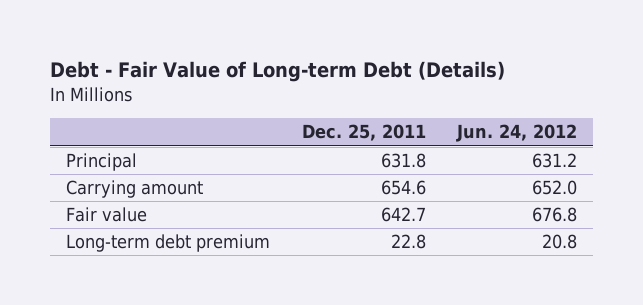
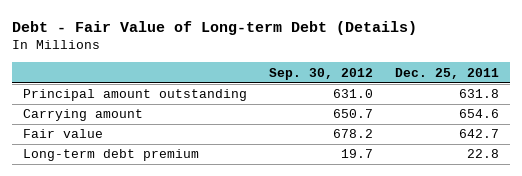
[456,124,578,143] Jun. 24, 2012 -> none
none -> [268,67,373,80] Sep. 30, 2012
[66,153,138,172] Principal -> [22,89,247,102] Principal amount outstanding

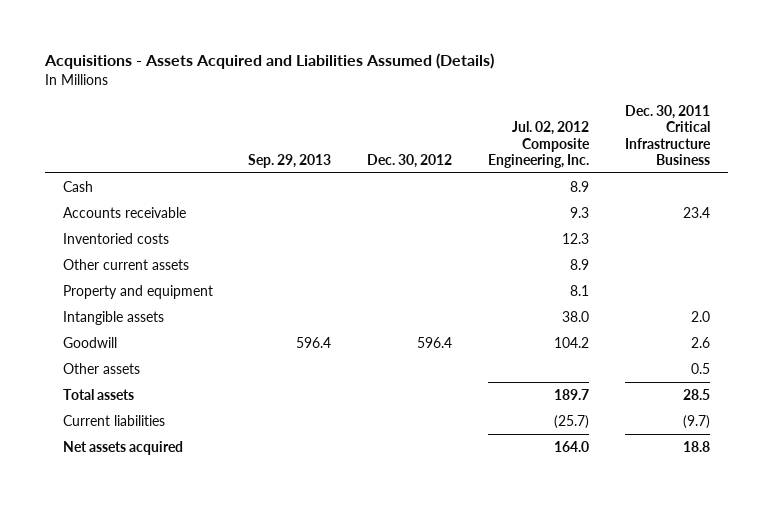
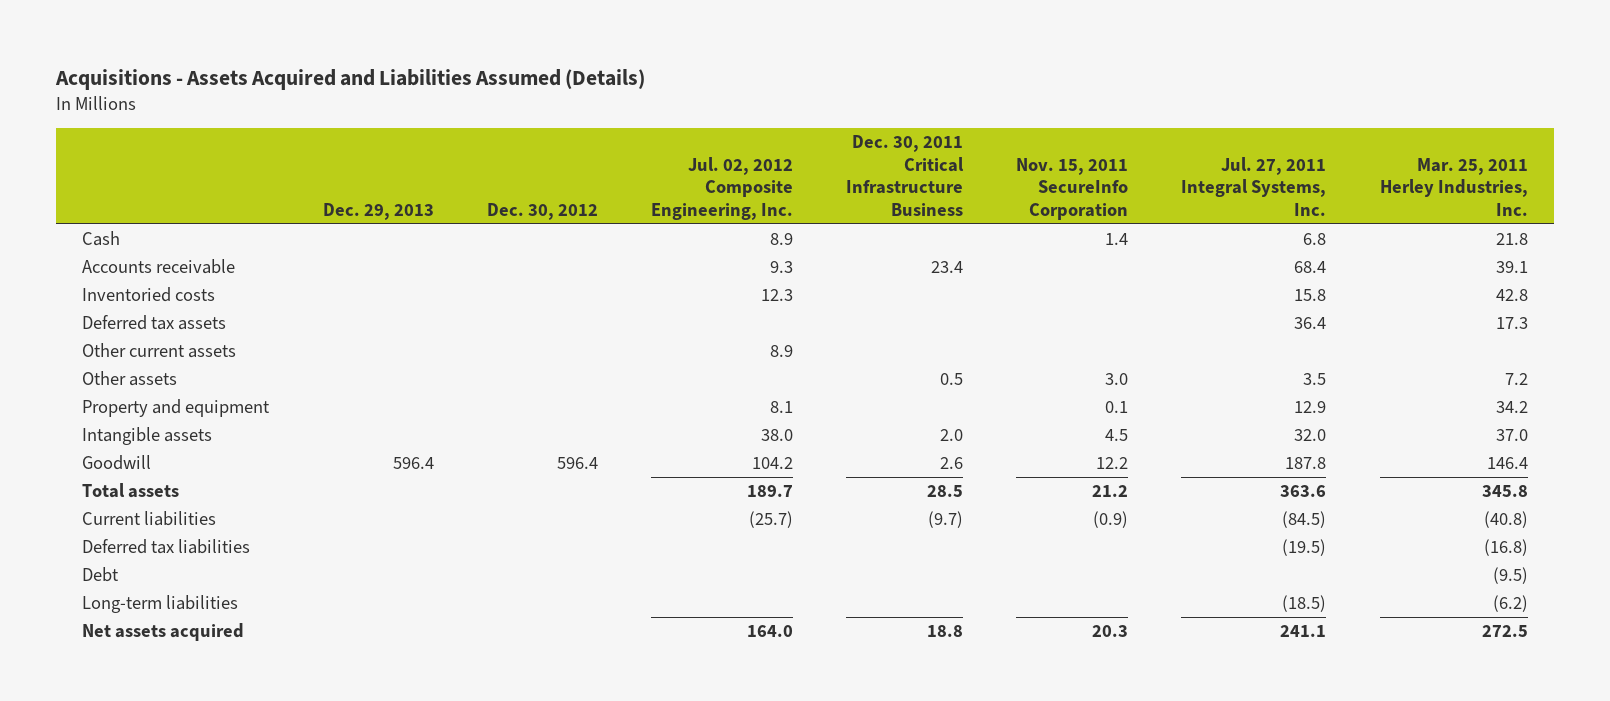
[248,153,332,168] Sep. 29, 2013 -> none
none -> [322,202,434,220] Dec. 29, 2013
none -> [1016,157,1129,220] Nov. 15, 2011 SecureInfo Corporation
none -> [1181,156,1327,216] Jul. 27, 2011 Integral Systems, Inc.
none -> [1379,157,1528,216] Mar. 25, 2011 Herley Industries, Inc.
none -> [82,315,227,331] Deferred tax assets
[62,362,140,374] Other assets -> [82,371,178,387] Other assets
none -> [82,539,251,555] Deferred tax liabilities
none -> [82,567,120,583] Debt
none -> [82,595,239,614] Long-term liabilities

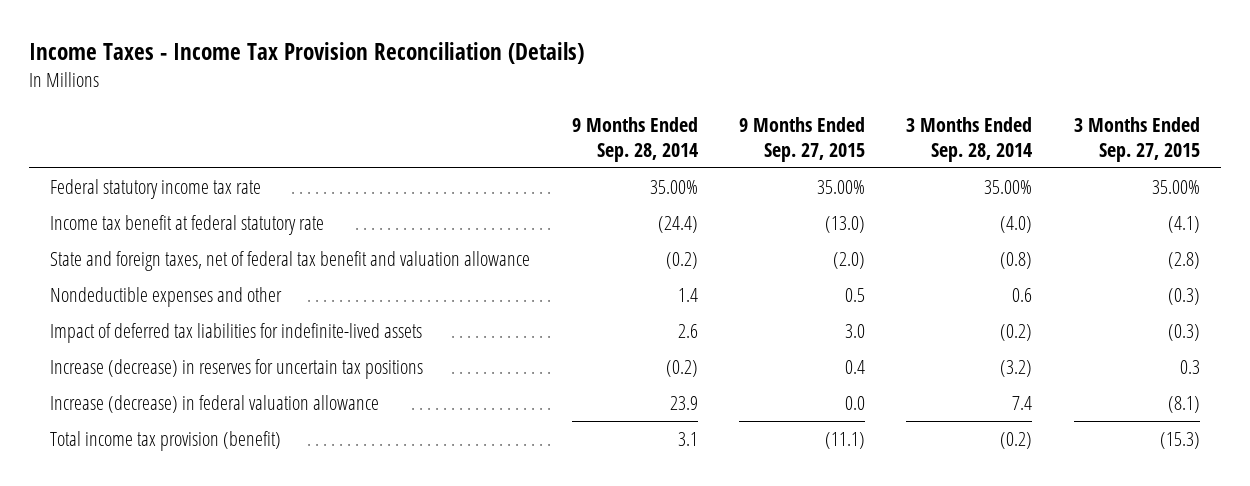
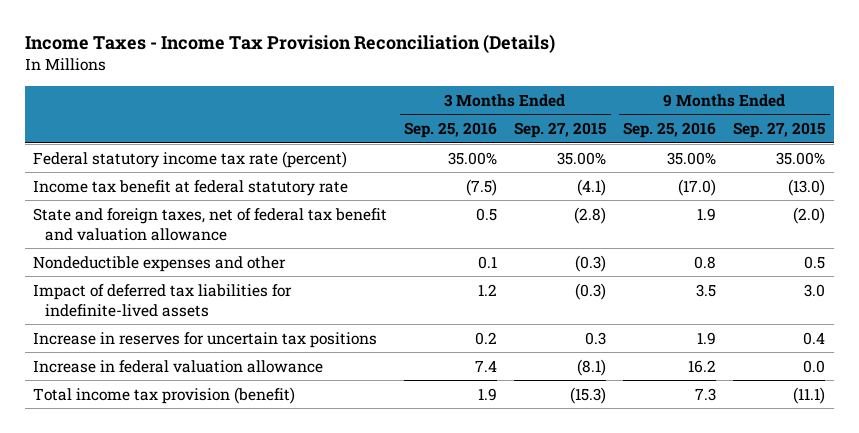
[571,116,698,162] 9 Months Ended Sep. 28, 2014 -> none
[906,116,1033,162] 3 Months Ended Sep. 28, 2014 -> none
none -> [404,121,498,138] Sep. 25, 2016
none -> [623,121,717,138] Sep. 25, 2016
[50,178,262,199] Federal statutory income tax rate -> [33,150,348,168] Federal statutory income tax rate (percent)
[50,358,424,379] Increase (decrease) in reserves for uncertain tax positions -> [33,331,378,348] Increase in reserves for uncertain tax positions
[50,394,380,413] Increase (decrease) in federal valuation allowance -> [33,359,324,373] Increase in federal valuation allowance

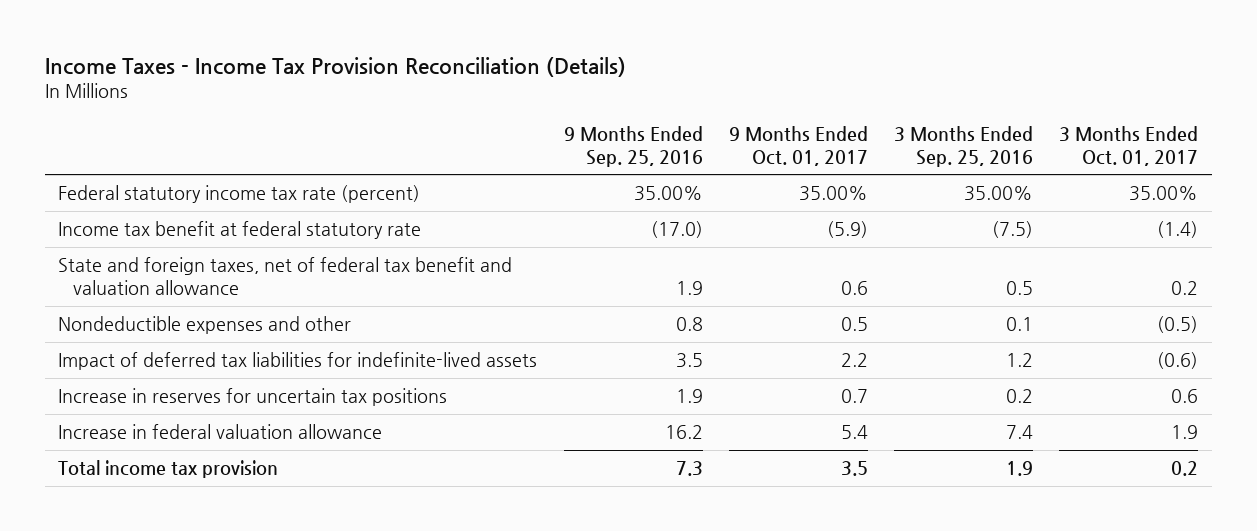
[514,121,607,138] Sep. 27, 2015 -> none
[733,121,826,138] Sep. 27, 2015 -> none
none -> [728,125,868,166] 9 Months Ended Oct. 01, 2017
none -> [1059,125,1199,166] 3 Months Ended Oct. 01, 2017
[33,386,296,404] Total income tax provision (benefit) -> [58,460,279,479] Total income tax provision

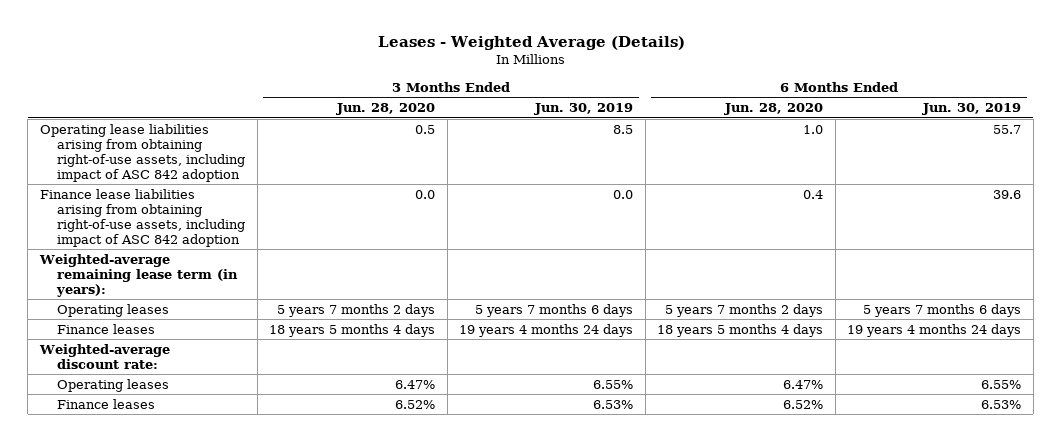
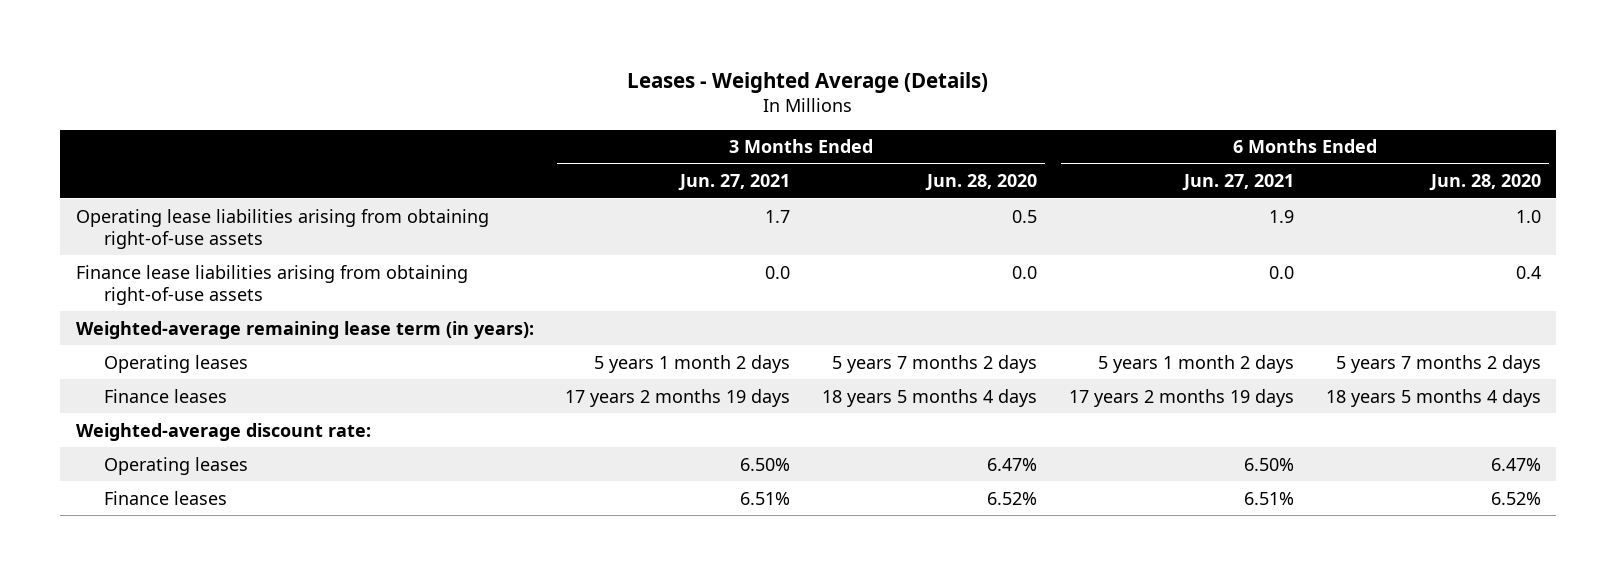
[534,103,634,116] Jun. 30, 2019 -> none
[922,103,1022,116] Jun. 30, 2019 -> none
none -> [678,174,791,192] Jun. 27, 2021
none -> [1181,174,1294,192] Jun. 27, 2021
[39,123,246,182] Operating lease liabilities arising from obtaining right-of-use assets, including impact of ASC 842 adoption -> [75,208,489,249] Operating lease liabilities arising from obtaining right-of-use assets
[39,188,246,247] Finance lease liabilities arising from obtaining right-of-use assets, including impact of ASC 842 adoption -> [75,264,468,305] Finance lease liabilities arising from obtaining right-of-use assets

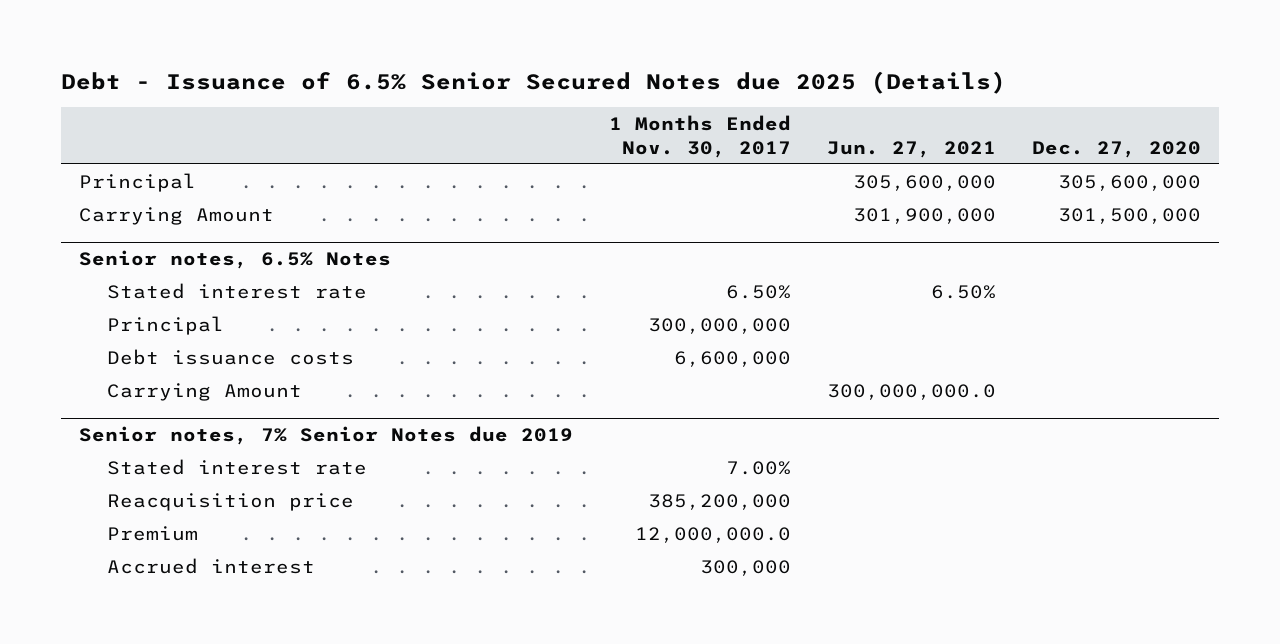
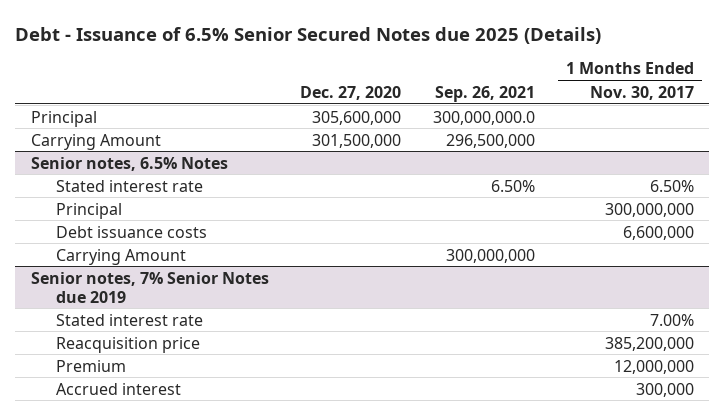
[827,140,997,158] Jun. 27, 2021 -> none
none -> [434,85,535,102] Sep. 26, 2021
[635,526,792,543] 12,000,000.0 -> [613,359,694,374] 12,000,000

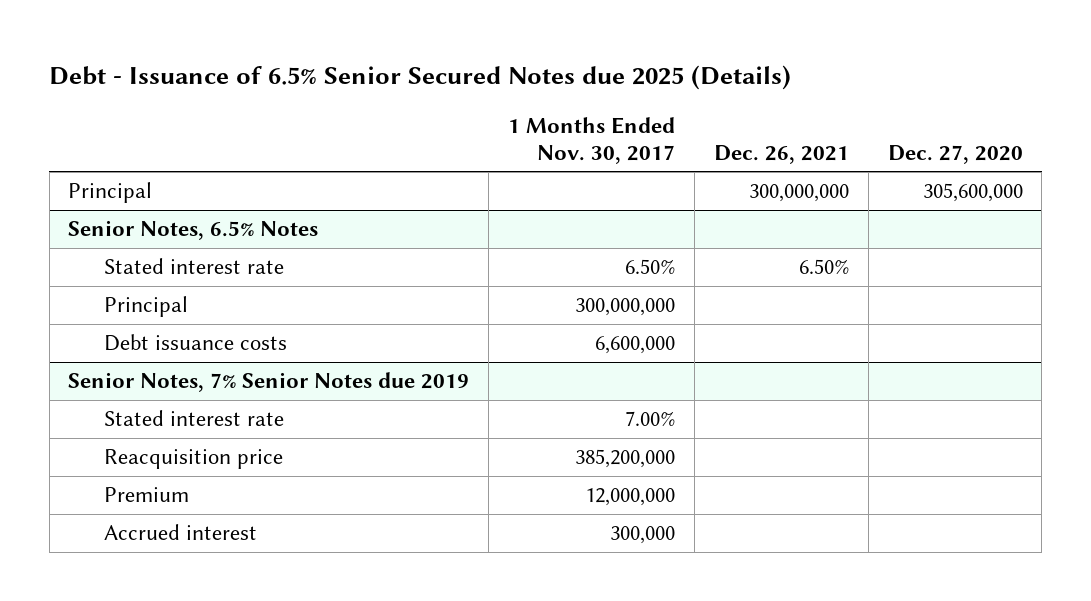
[434,85,535,102] Sep. 26, 2021 -> none
none -> [713,144,849,164] Dec. 26, 2021
[31,133,162,150] Carrying Amount -> none
[31,156,229,171] Senior notes, 6.5% Notes -> [68,220,319,241] Senior Notes, 6.5% Notes
[56,248,187,265] Carrying Amount -> none
[31,271,270,303] Senior notes, 7% Senior Notes due 2019 -> [68,372,470,393] Senior Notes, 7% Senior Notes due 2019

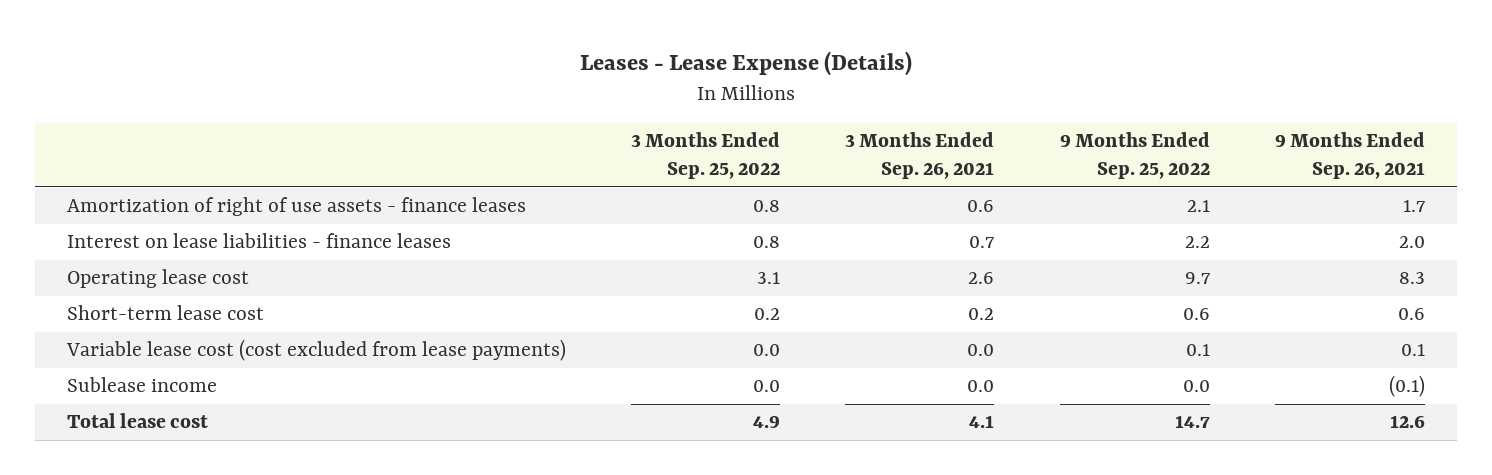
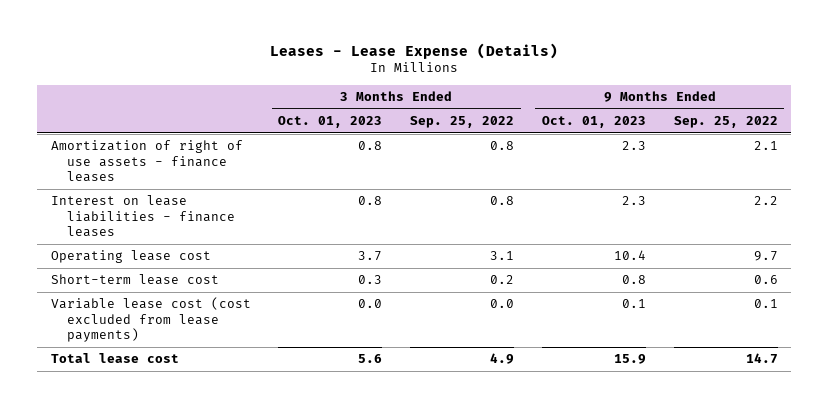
[845,132,995,180] 3 Months Ended Sep. 26, 2021 -> none
[1274,132,1425,180] 9 Months Ended Sep. 26, 2021 -> none
none -> [278,116,383,129] Oct. 01, 2023
none -> [541,116,646,129] Oct. 01, 2023
[67,377,218,393] Sublease income -> none

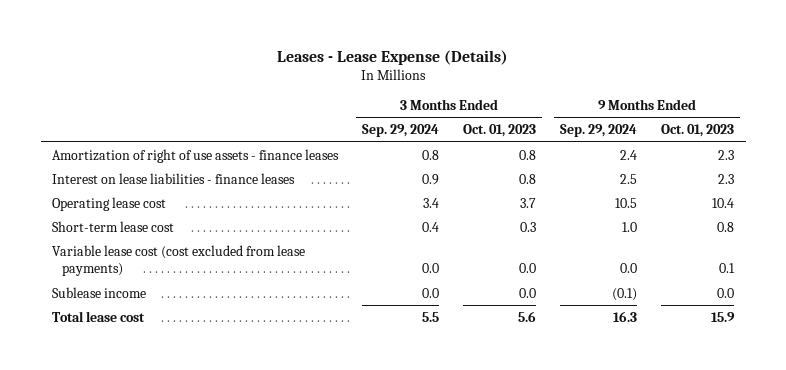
[410,116,515,129] Sep. 25, 2022 -> none
[673,116,778,129] Sep. 25, 2022 -> none
none -> [362,124,440,138] Sep. 29, 2024
none -> [559,124,637,138] Sep. 29, 2024
none -> [52,286,147,298] Sublease income

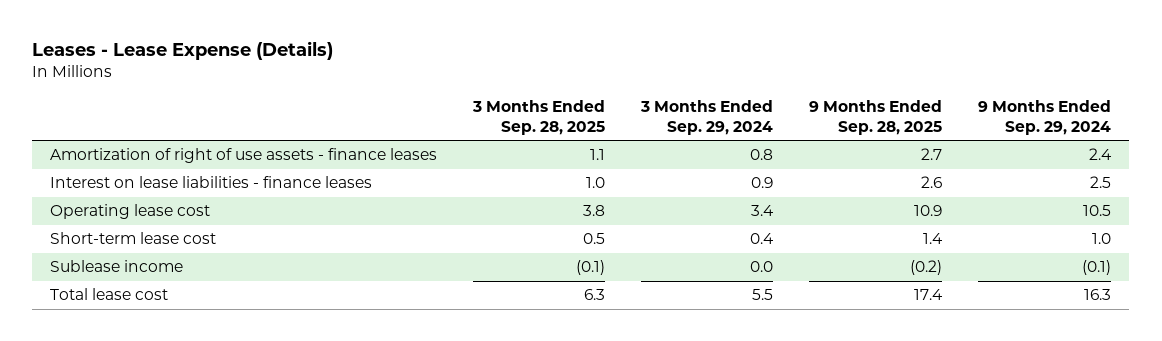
[463,124,537,138] Oct. 01, 2023 -> none
[660,124,734,138] Oct. 01, 2023 -> none
none -> [472,100,606,135] 3 Months Ended Sep. 28, 2025
none -> [809,100,943,135] 9 Months Ended Sep. 28, 2025
[52,244,306,277] Variable lease cost (cost excluded from lease payments) -> none

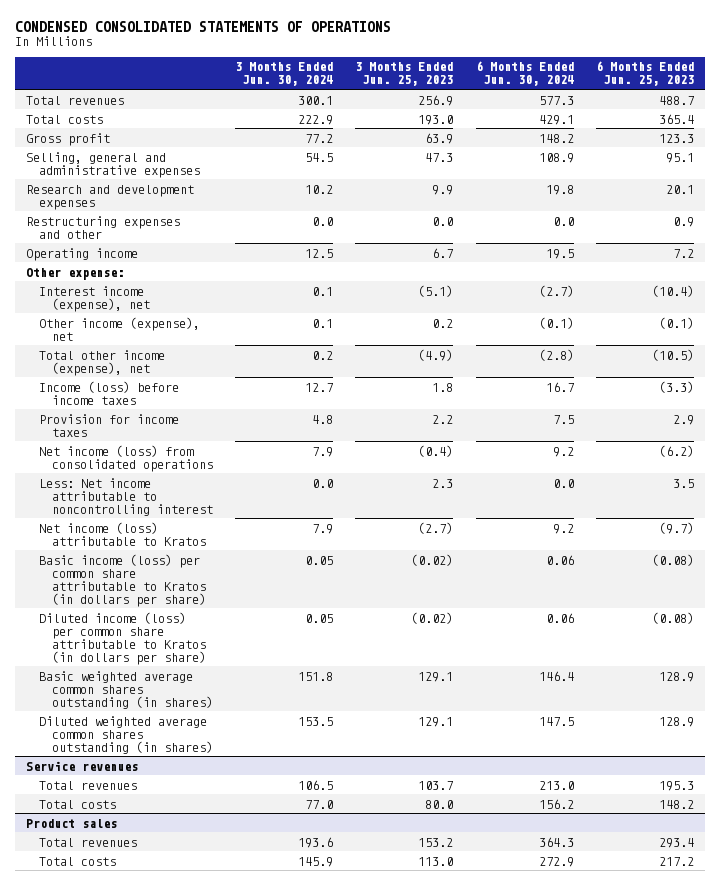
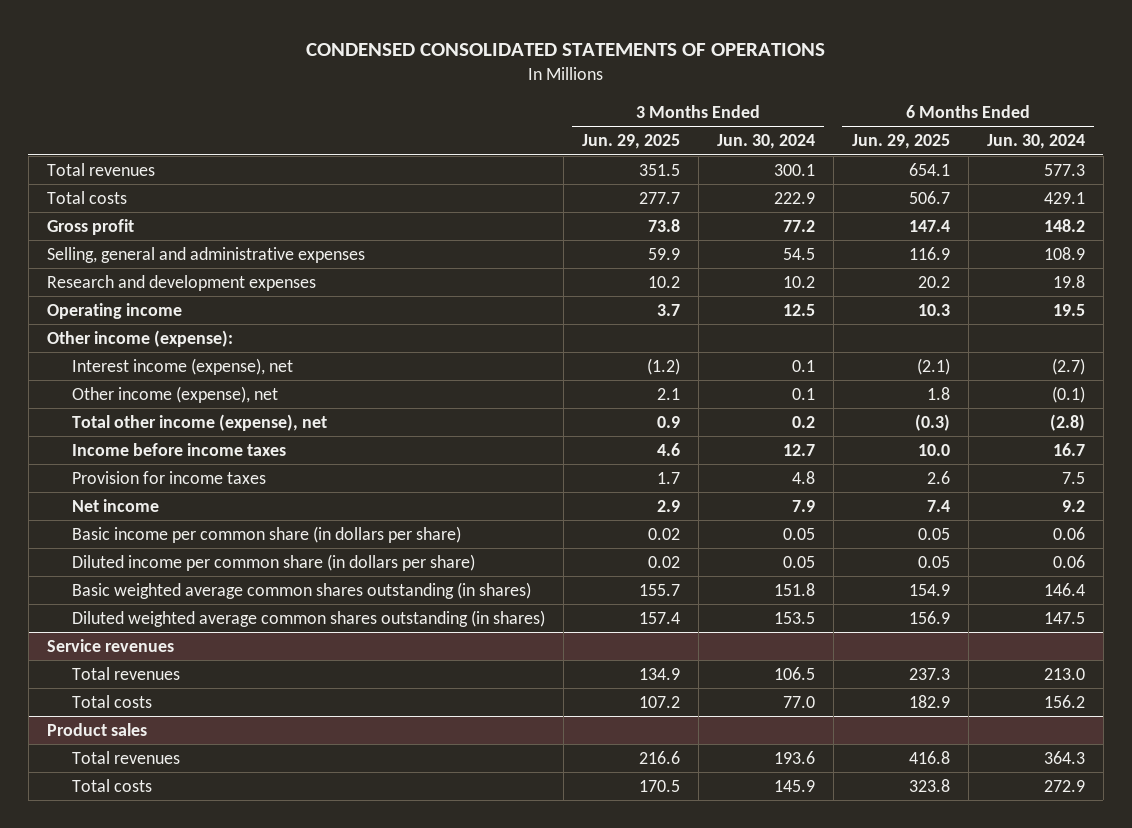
[355,62,454,87] 3 Months Ended Jun. 25, 2023 -> none
[595,61,694,87] 6 Months Ended Jun. 25, 2023 -> none
none -> [581,134,680,150] Jun. 29, 2025
none -> [851,134,950,150] Jun. 29, 2025
[26,215,181,239] Restructuring expenses and other -> none
[26,267,125,280] Other expense: -> [46,329,233,347] Other income (expense):
[39,380,180,405] Income (loss) before income taxes -> [71,442,286,456] Income before income taxes
[39,444,213,472] Net income (loss) from consolidated operations -> none
[39,477,213,516] Less: Net income attributable to noncontrolling interest -> none
[39,521,206,546] Net income (loss) attributable to Kratos -> [71,498,159,512] Net income
[39,553,206,607] Basic income (loss) per common share attributable to Kratos (in dollars per share) -> [71,525,461,543] Basic income per common share (in dollars per share)
[39,611,206,665] Diluted income (loss) per common share attributable to Kratos (in dollars per share) -> [71,553,475,571] Diluted income per common share (in dollars per share)

